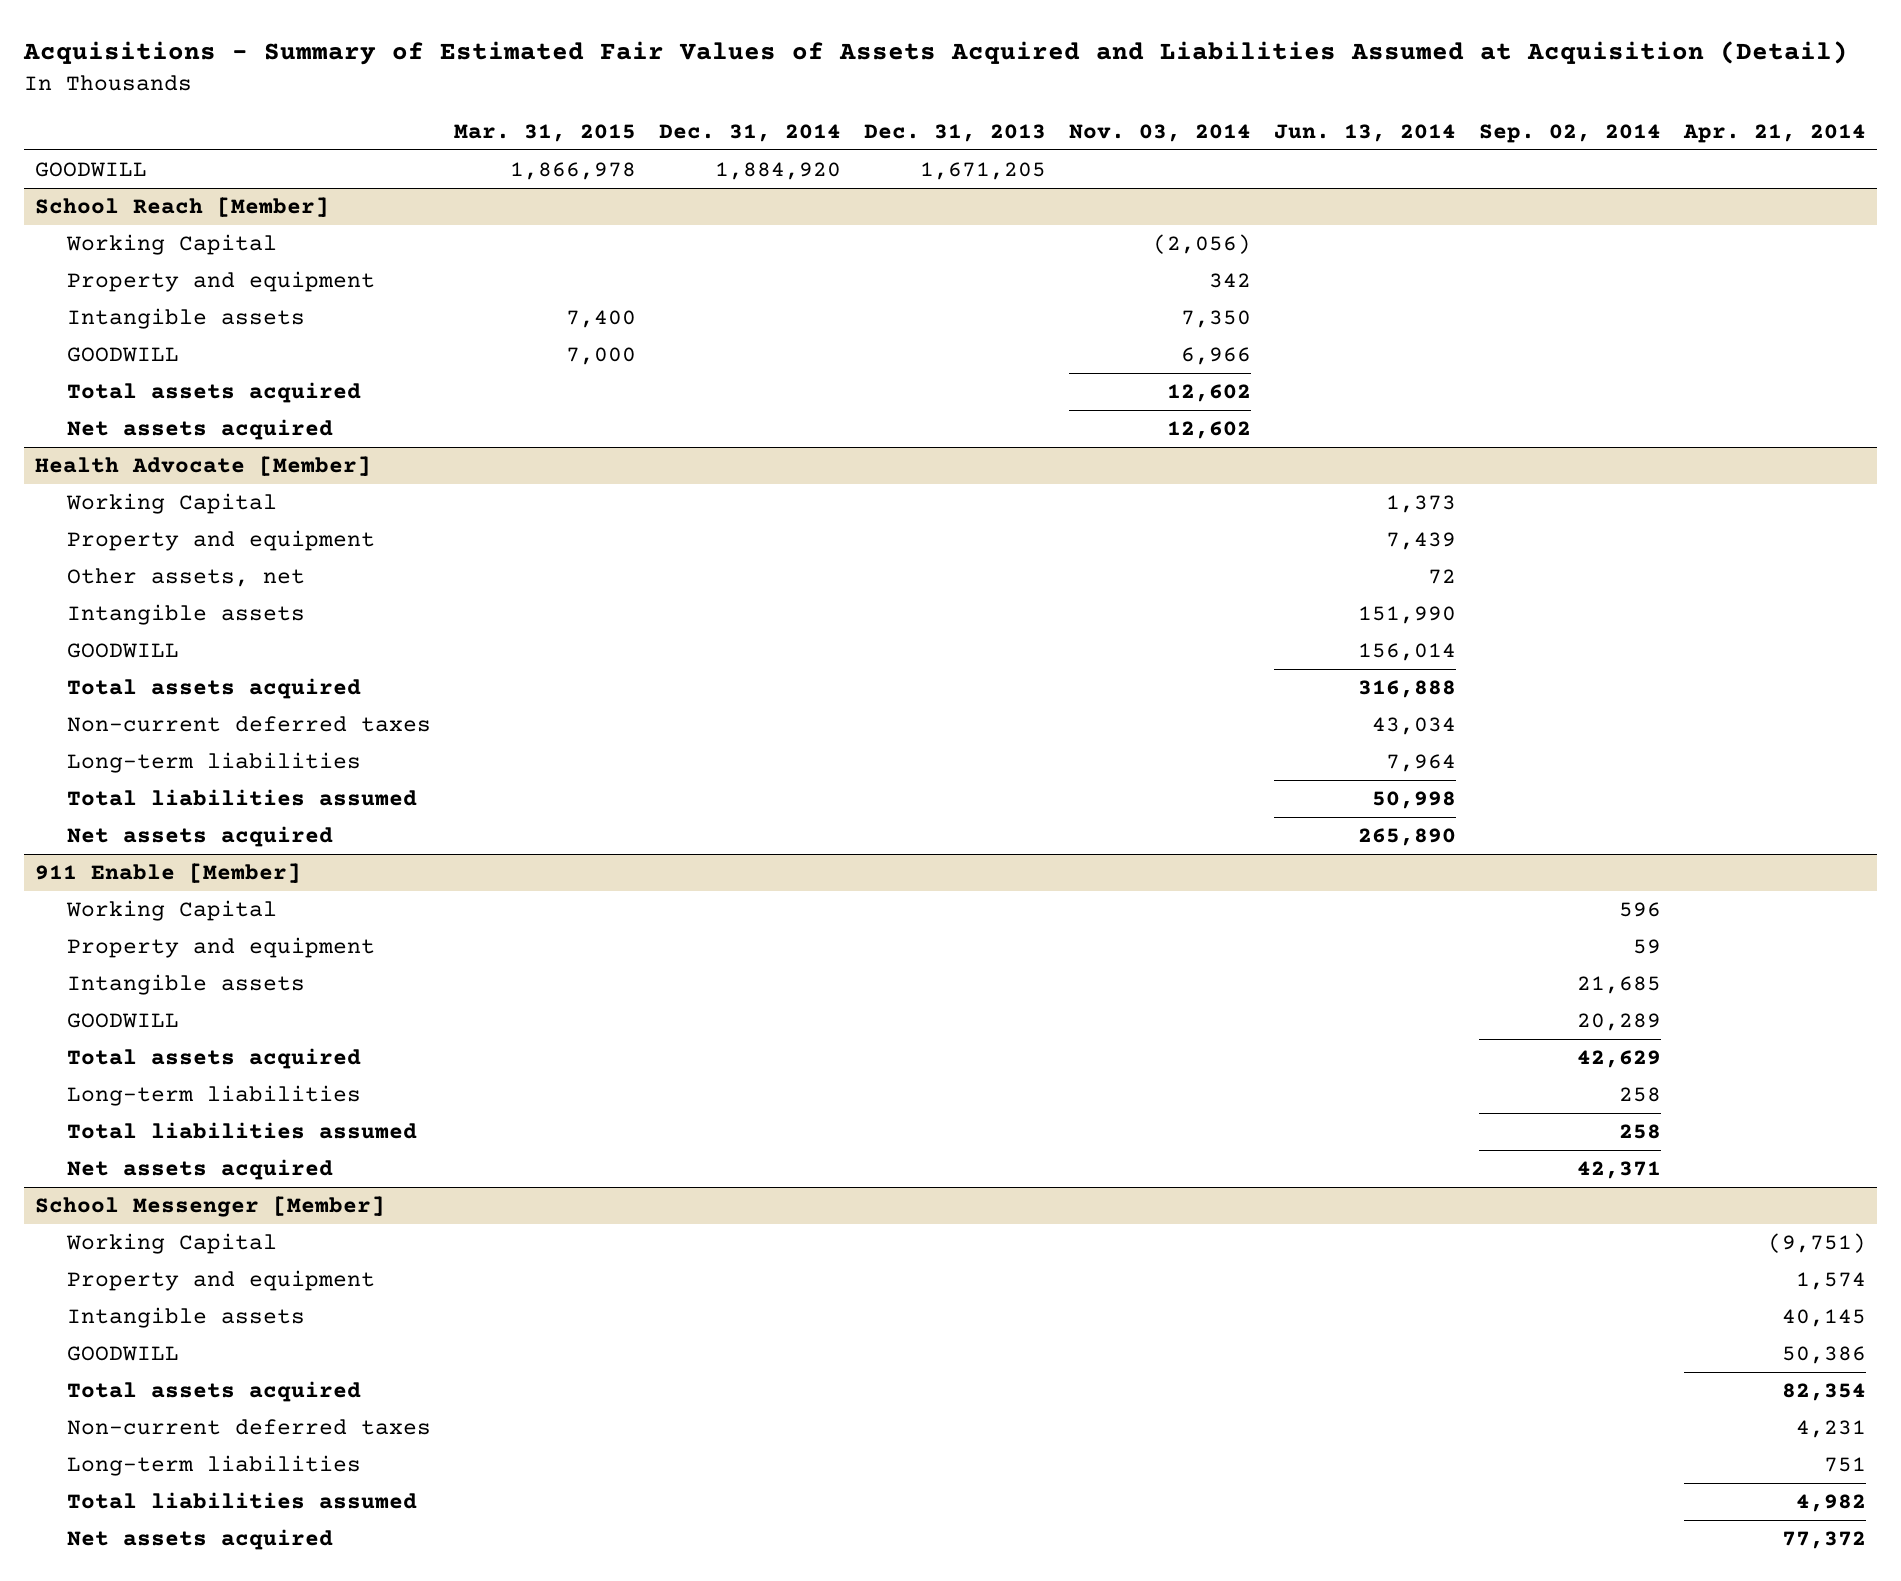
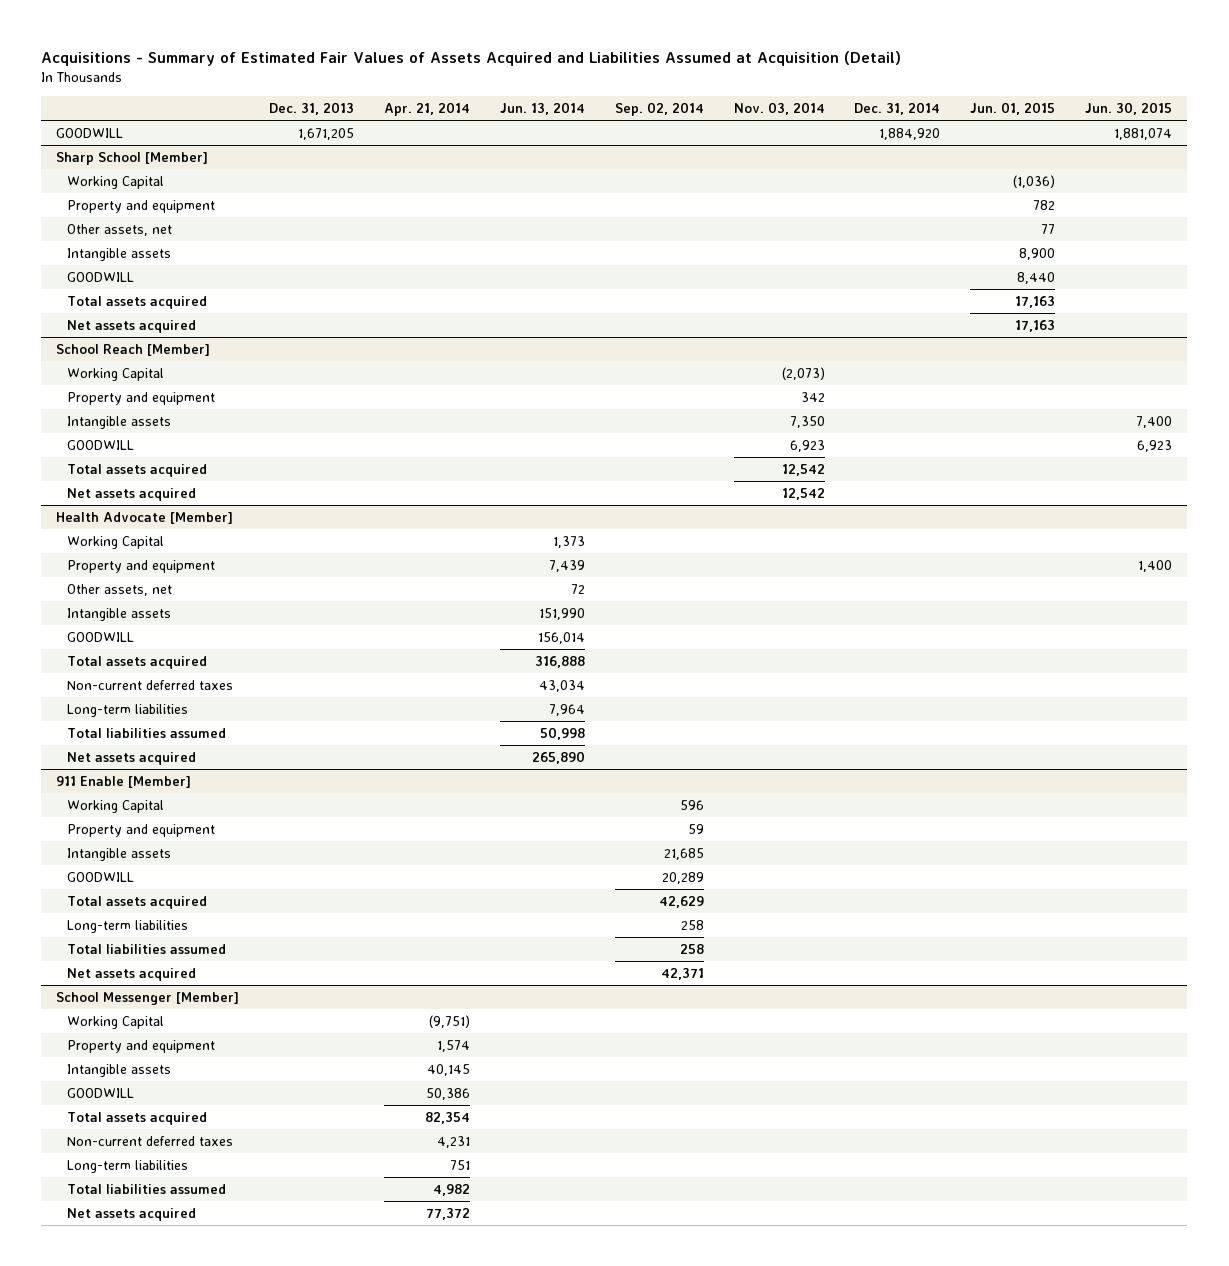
[453,123,636,142] Mar. 31, 2015 -> none
none -> [970,102,1056,116] Jun. 01, 2015
none -> [1085,102,1173,116] Jun. 30, 2015
none -> [56,151,209,165] Sharp School [Member]
none -> [67,175,165,189] Working Capital
none -> [67,199,216,213] Property and equipment
none -> [67,223,173,236] Other assets, net
none -> [67,247,172,261] Intangible assets
none -> [67,271,135,282] GOODWILL
none -> [67,295,208,309] Total assets acquired
none -> [67,319,197,333] Net assets acquired
[1152,234,1251,255] (2,056) -> [781,366,825,380] (2,073)
[1180,347,1251,366] 6,966 -> [789,439,825,452] 6,923
[1166,384,1251,403] 12,602 -> [781,463,825,476] 12,542
[1166,421,1251,440] 12,602 -> [781,487,825,500] 12,542

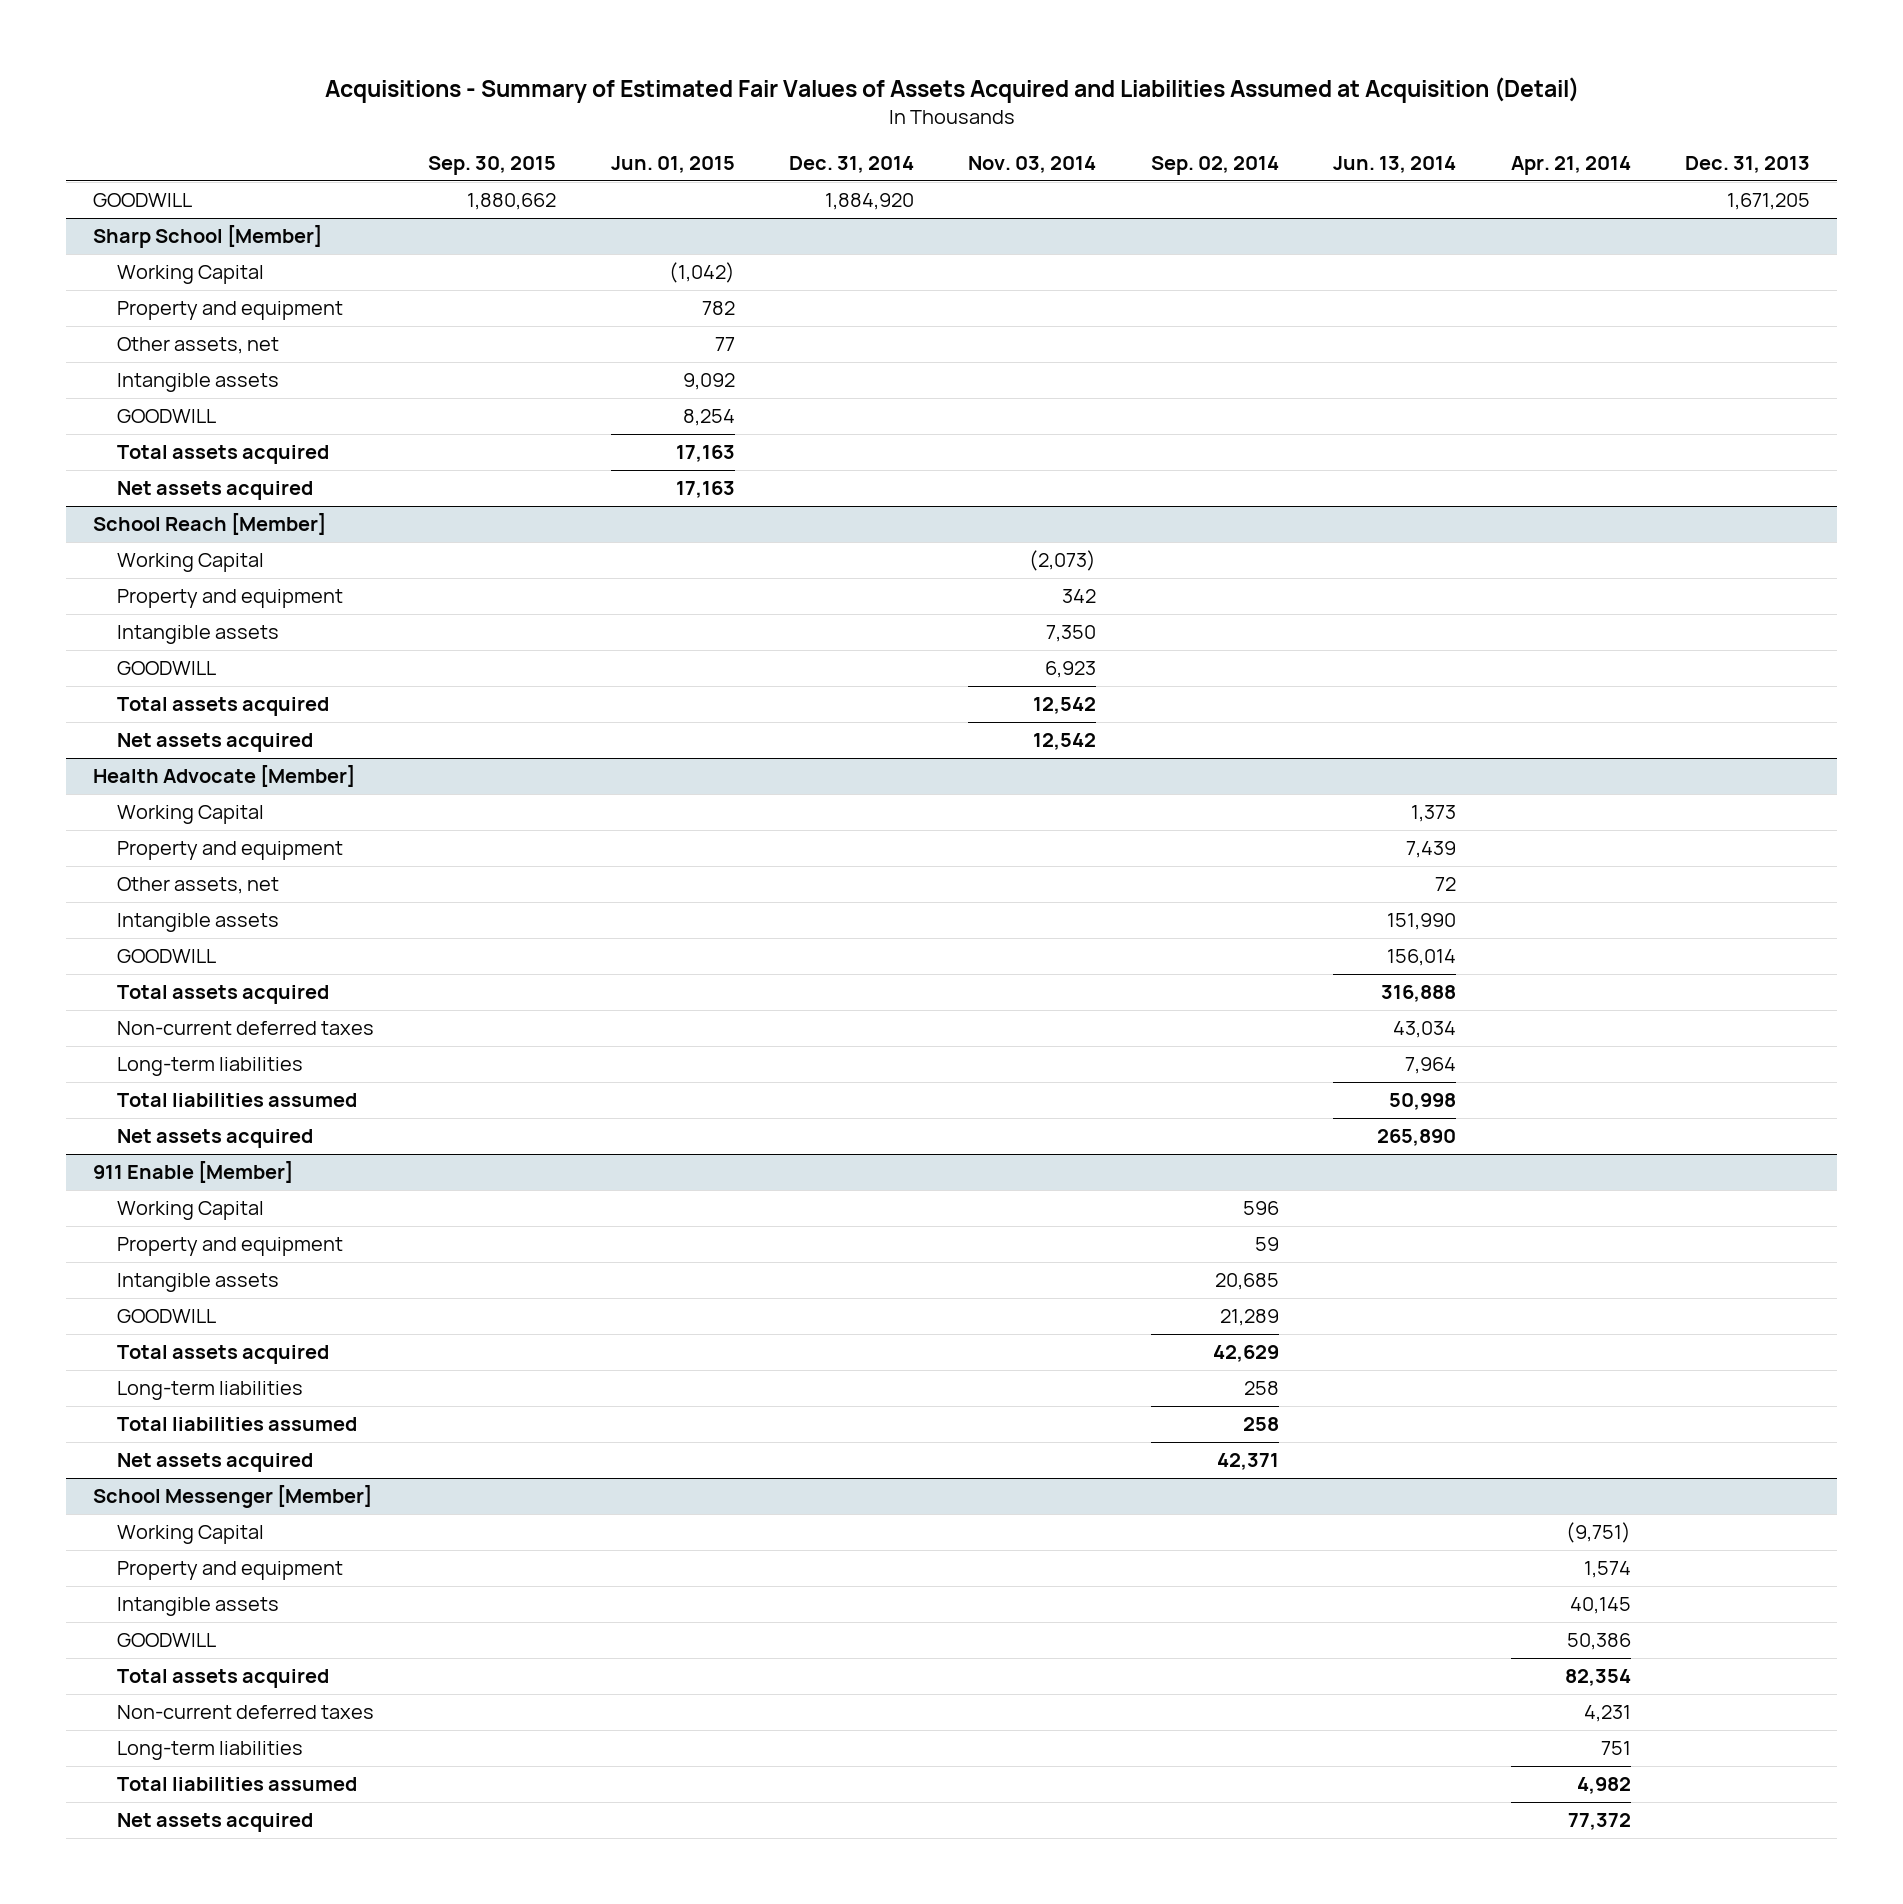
[1085,102,1173,116] Jun. 30, 2015 -> none
none -> [428,155,557,175] Sep. 30, 2015
[1013,174,1056,188] (1,036) -> [668,262,735,284] (1,042)
[1019,247,1056,260] 8,900 -> [682,373,735,391] 9,092
[1017,271,1056,284] 8,440 -> [682,409,735,427] 8,254
[663,847,704,860] 21,685 -> [1214,1273,1279,1291] 20,685
[661,871,704,884] 20,289 -> [1219,1309,1279,1327] 21,289

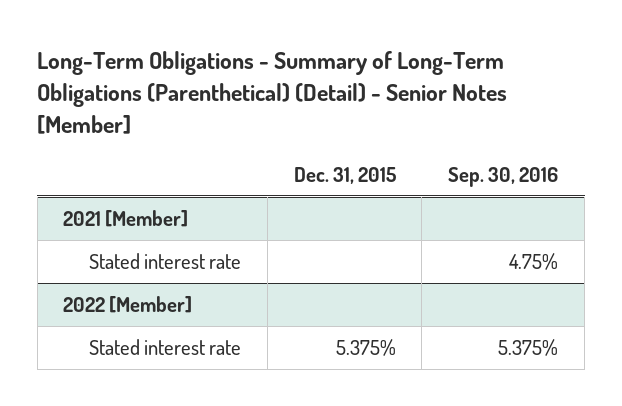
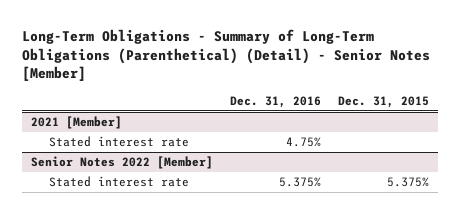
[448,167,559,188] Sep. 30, 2016 -> none
none -> [229,95,321,108] Dec. 31, 2016
[63,295,193,313] 2022 [Member] -> [30,156,213,170] Senior Notes 2022 [Member]

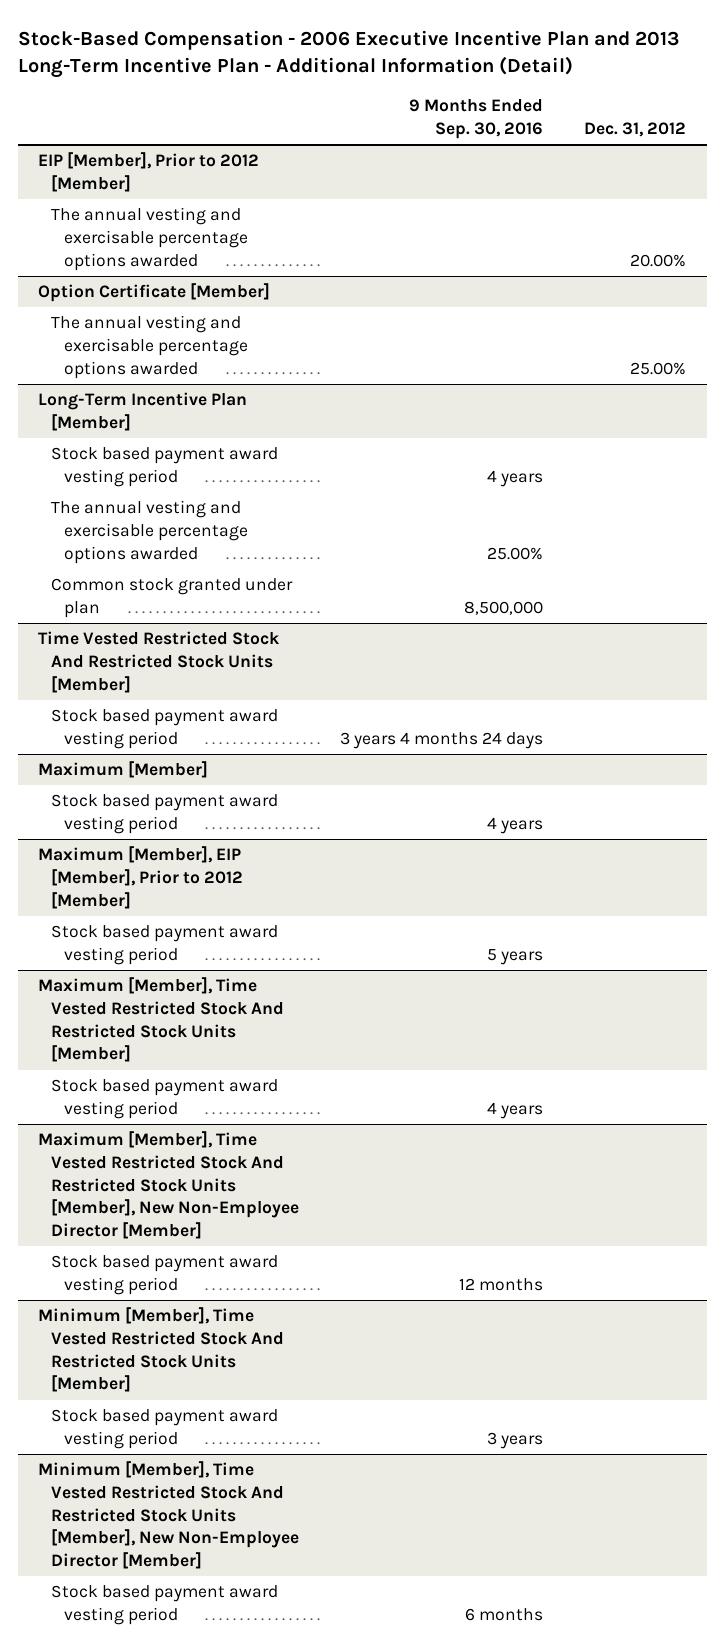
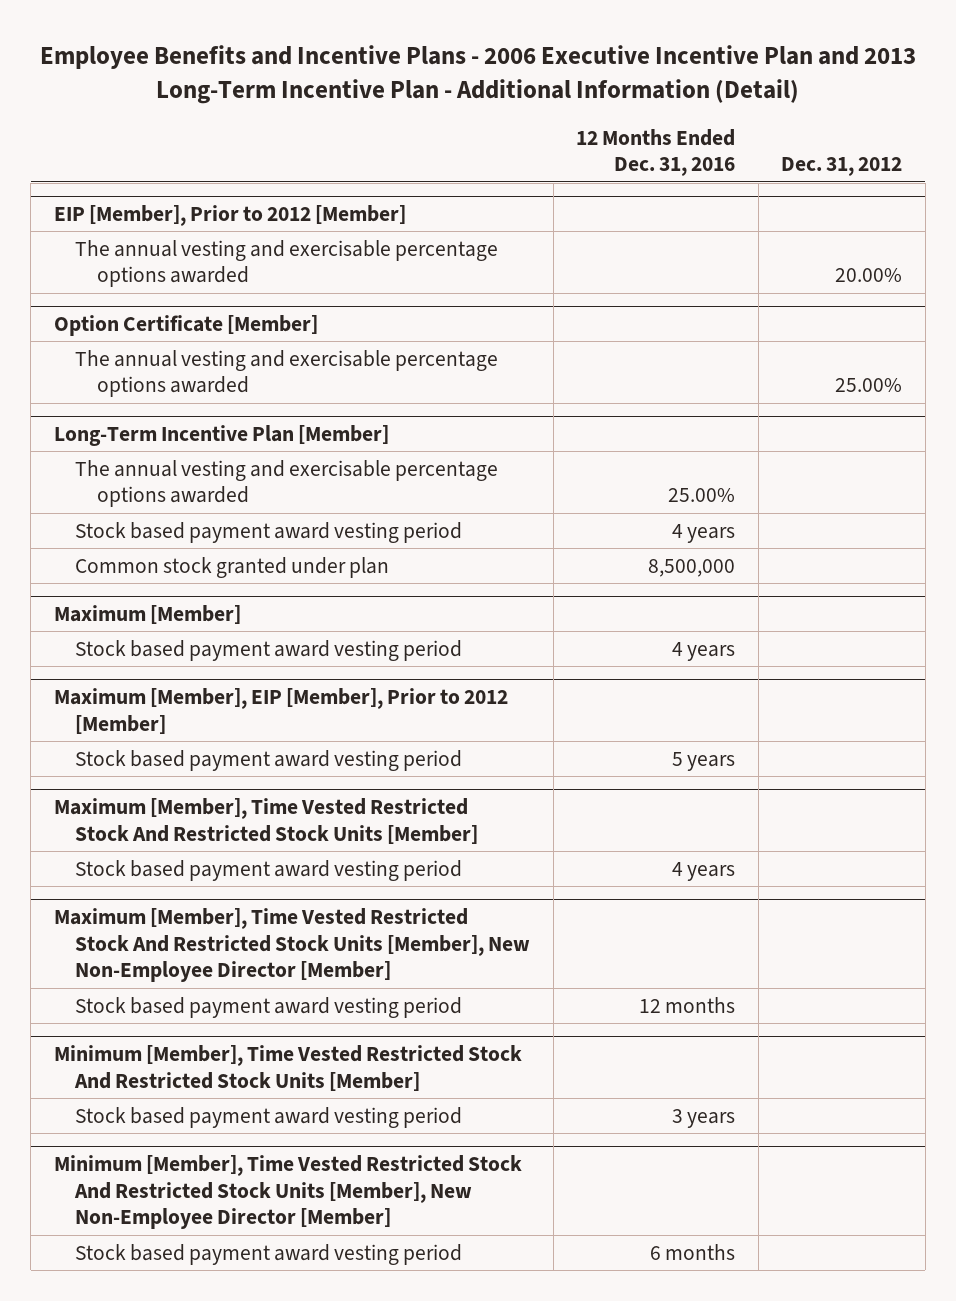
[17,30,679,79] Stock-Based Compensation - 2006 Executive Incentive Plan and 2013 Long-Term Incentive Plan - Additional Information (Detail) -> [40,45,917,105] Employee Benefits and Incentive Plans - 2006 Executive Incentive Plan and 2013 Long-Term Incentive Plan - Additional Information (Detail)
[409,99,544,139] 9 Months Ended Sep. 30, 2016 -> none
none -> [576,128,736,177] 12 Months Ended Dec. 31, 2016
[51,447,279,487] Stock based payment award vesting period -> [75,521,463,543] Stock based payment award vesting period
[38,631,281,693] Time Vested Restricted Stock And Restricted Stock Units [Member] -> none
[51,709,279,749] Stock based payment award vesting period -> none

